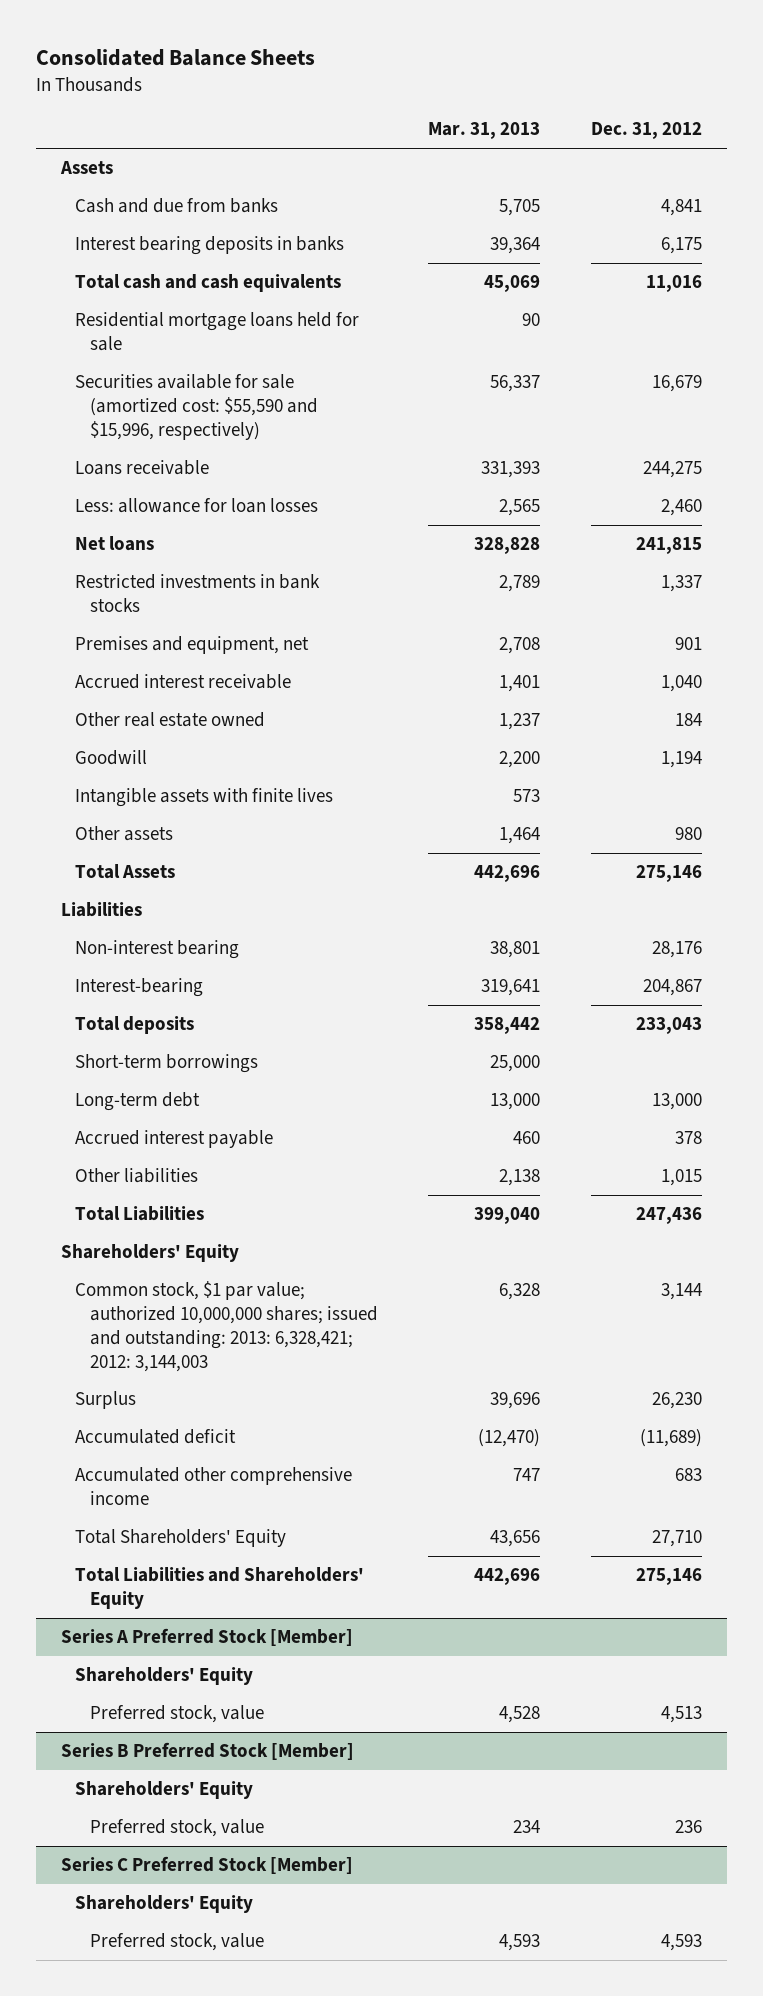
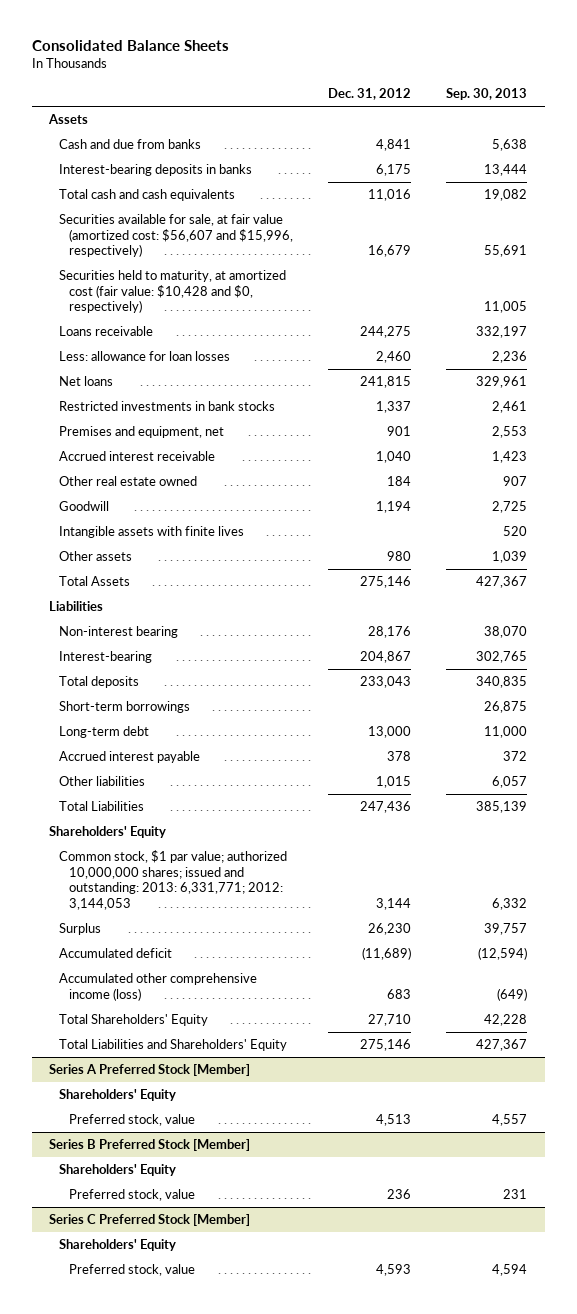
[428,122,541,140] Mar. 31, 2013 -> none
none -> [446,88,528,101] Sep. 30, 2013
[75,236,345,256] Interest bearing deposits in banks -> [59,164,253,177] Interest-bearing deposits in banks
[75,312,360,352] Residential mortgage loans held for sale -> none
[75,374,318,440] Securities available for sale (amortized cost: $55,590 and $15,996, respectively) -> [59,214,293,258] Securities available for sale, at fair value (amortized cost: $56,607 and $15,996, respectively)
none -> [59,270,287,314] Securities held to maturity, at amortized cost (fair value: $10,428 and $0, respectively)
[75,1281,378,1372] Common stock, $1 par value; authorized 10,000,000 shares; issued and outstanding: 2013: 6,328,421; 2012: 3,144,003 -> [59,850,288,910] Common stock, $1 par value; authorized 10,000,000 shares; issued and outstanding: 2013: 6,331,771; 2012: 3,144,053
[75,1467,353,1506] Accumulated other comprehensive income -> [59,973,258,1001] Accumulated other comprehensive income (loss)

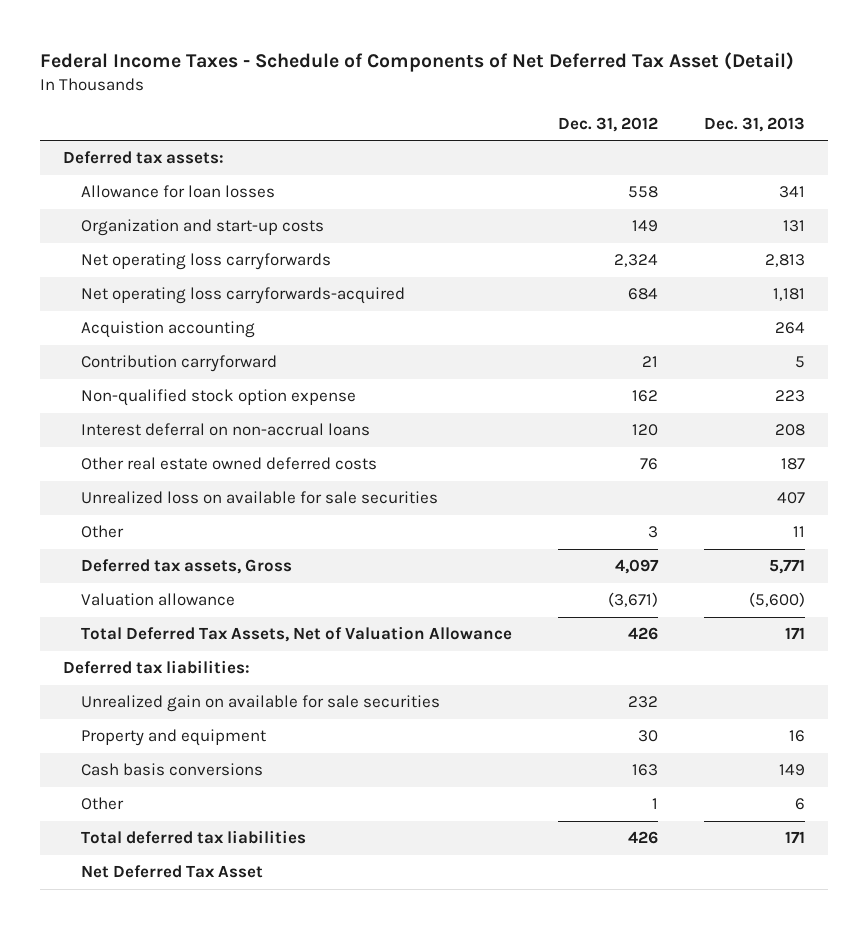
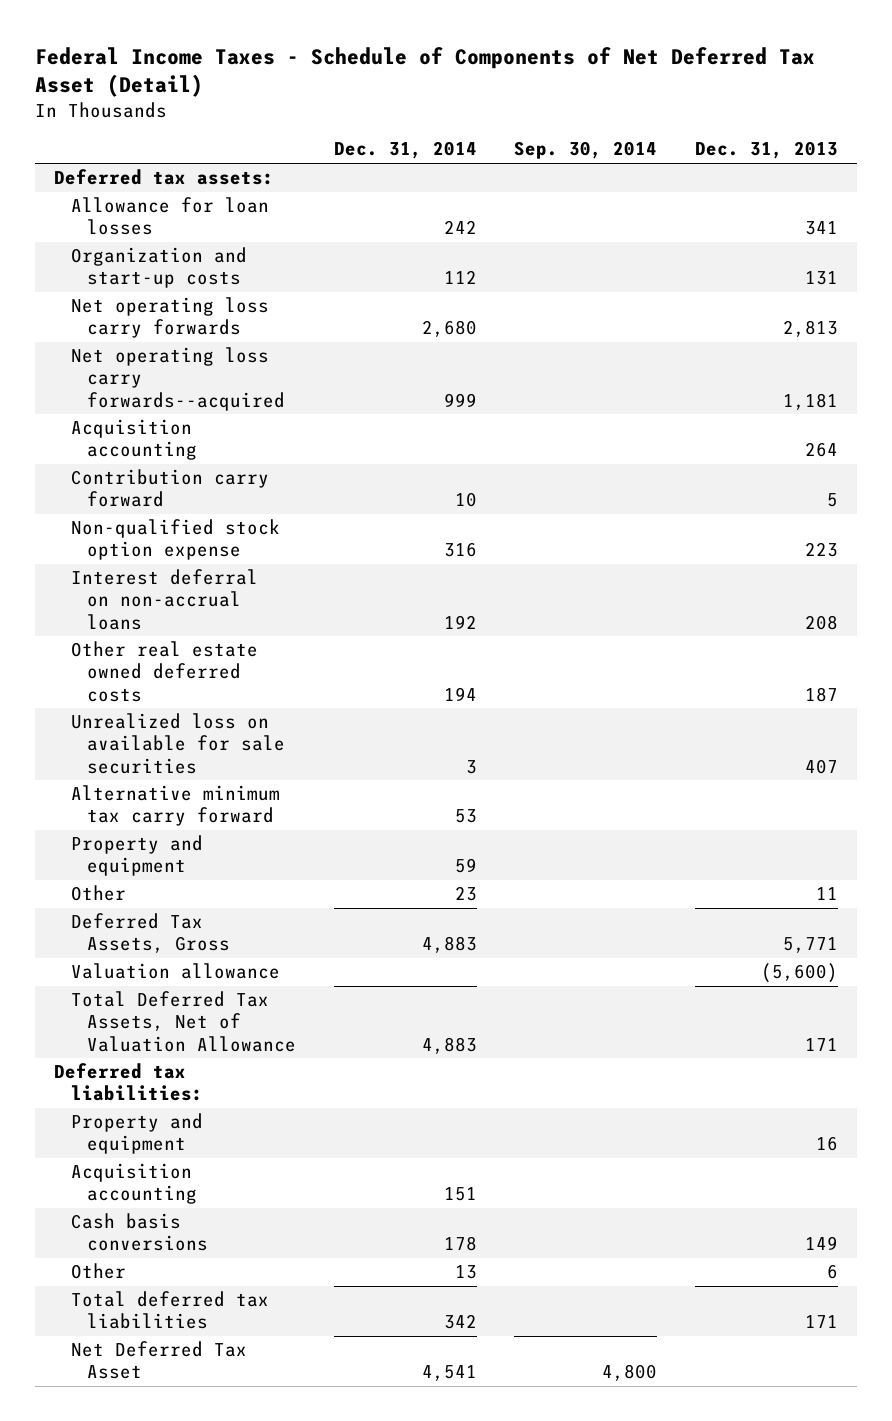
[557,116,658,132] Dec. 31, 2012 -> none
none -> [333,141,477,160] Dec. 31, 2014
none -> [514,141,658,160] Sep. 30, 2014
[81,253,332,271] Net operating loss carryforwards -> [70,297,269,339] Net operating loss carry forwards
[81,287,406,305] Net operating loss carryforwards-acquired -> [70,347,286,411] Net operating loss carry forwards--acquired
[81,321,256,339] Acquistion accounting -> [70,419,198,461] Acquisition accounting
[81,355,278,373] Contribution carryforward -> [70,469,269,508] Contribution carry forward
none -> [70,785,280,827] Alternative minimum tax carry forward
none -> [70,835,203,877] Property and equipment
[81,559,293,575] Deferred tax assets, Gross -> [70,913,231,954] Deferred Tax Assets, Gross
[81,695,441,713] Unrealized gain on available for sale securities -> none
none -> [70,1163,198,1205] Acquisition accounting

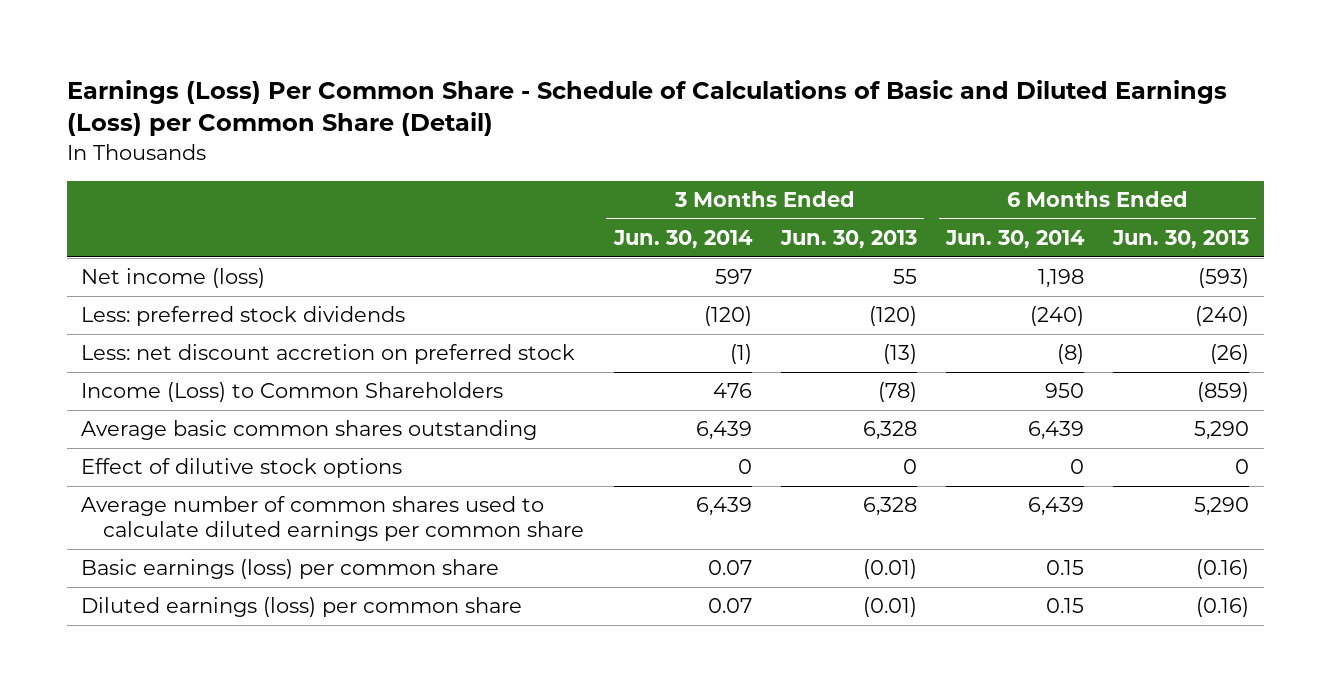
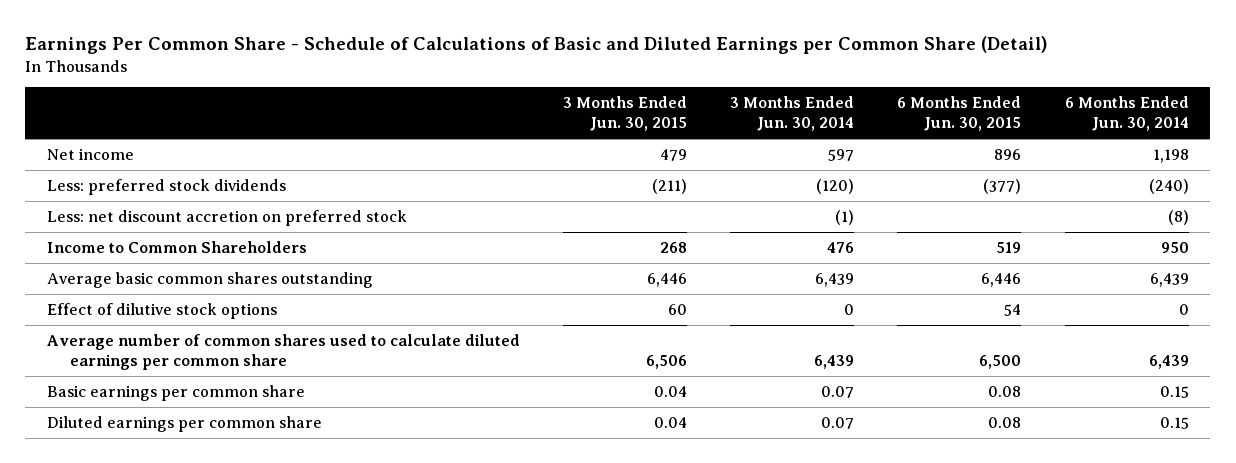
[66,80,1227,137] Earnings (Loss) Per Common Share - Schedule of Calculations of Basic and Diluted Earnings (Loss) per Common Share (Detail) -> [25,36,1049,55] Earnings Per Common Share - Schedule of Calculations of Basic and Diluted Earnings per Common Share (Detail)
[779,230,917,250] Jun. 30, 2013 -> none
[1112,230,1250,250] Jun. 30, 2013 -> none
none -> [563,96,688,132] 3 Months Ended Jun. 30, 2015
none -> [897,96,1022,132] 6 Months Ended Jun. 30, 2015
[81,268,266,289] Net income (loss) -> [46,148,134,161] Net income
[81,382,504,403] Income (Loss) to Common Shareholders -> [46,241,307,254] Income to Common Shareholders
[81,559,500,580] Basic earnings (loss) per common share -> [46,385,305,402] Basic earnings per common share
[81,597,523,618] Diluted earnings (loss) per common share -> [46,416,322,433] Diluted earnings per common share

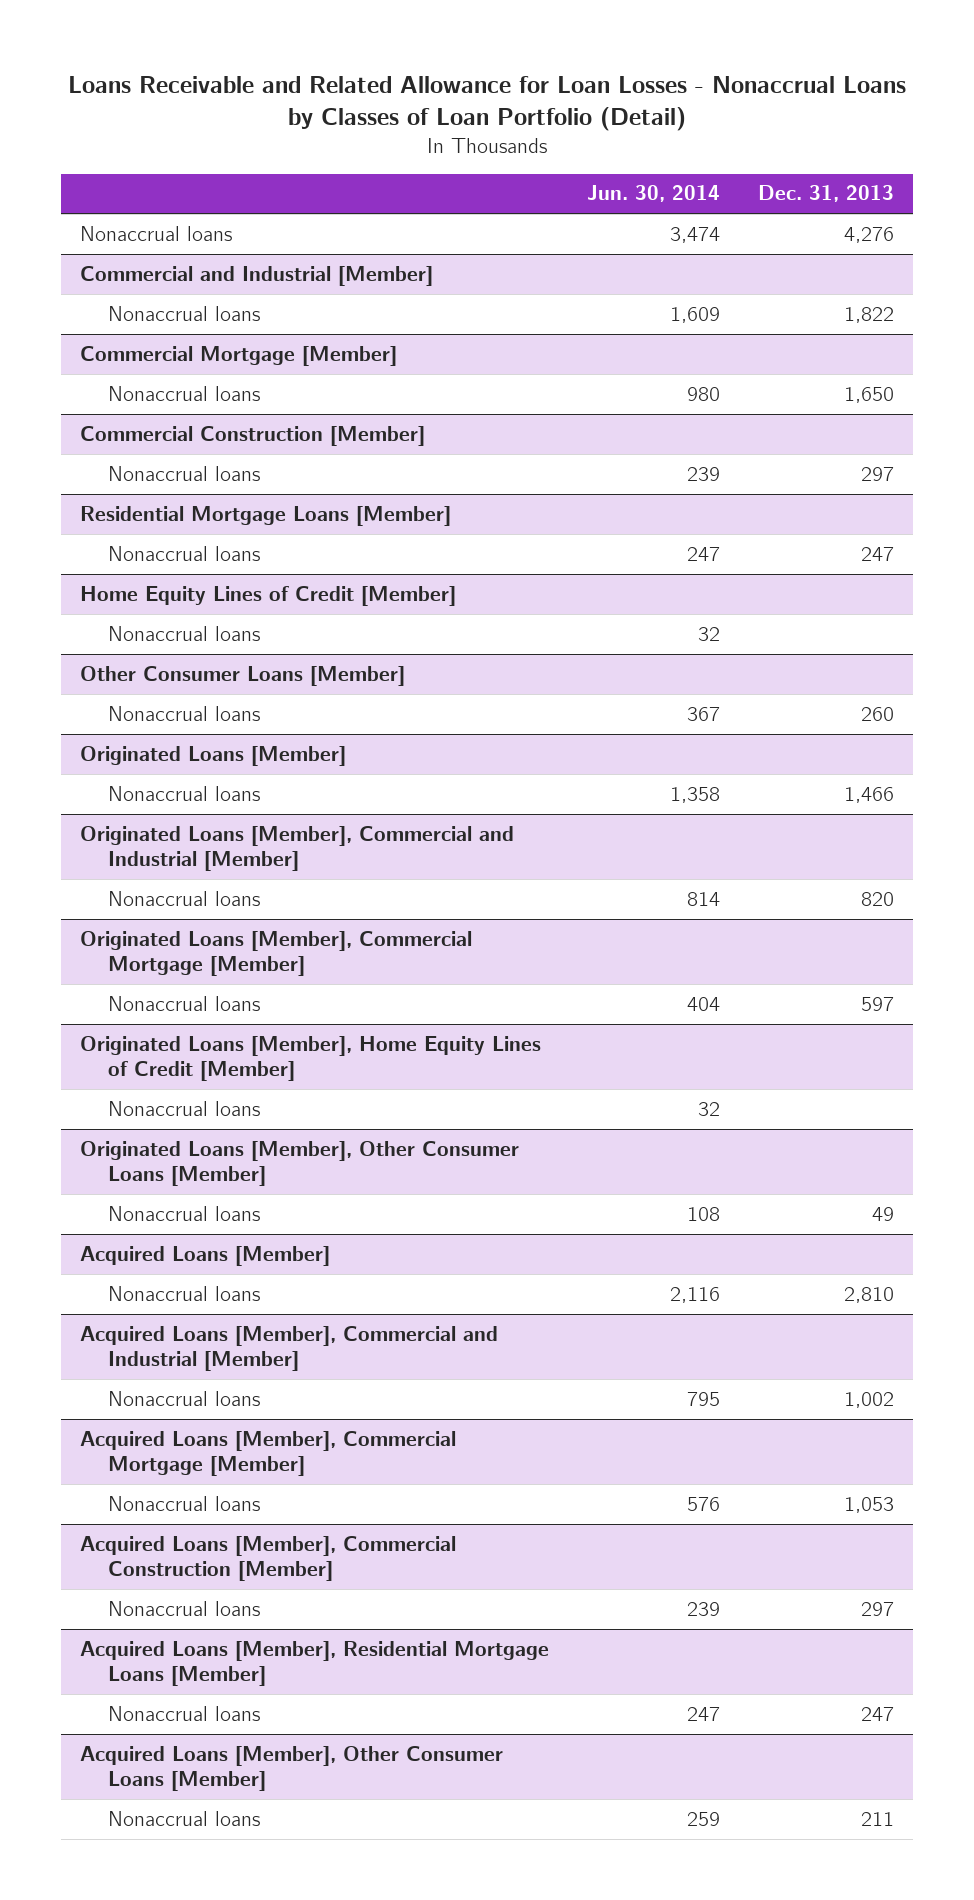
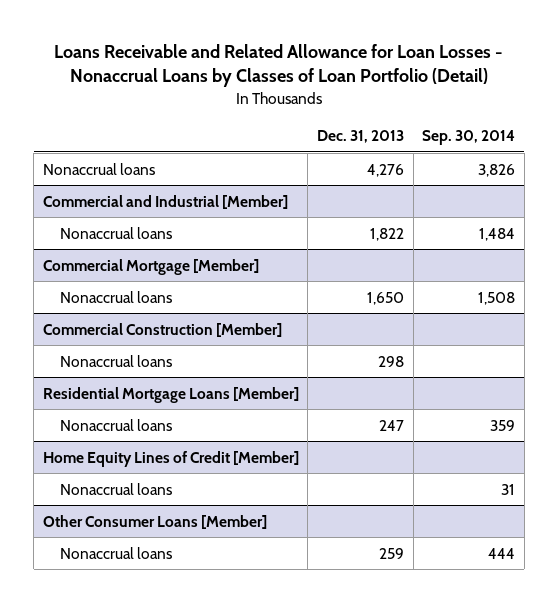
[586,185,720,203] Jun. 30, 2014 -> none
none -> [422,130,516,146] Sep. 30, 2014
[860,466,894,481] 297 -> [377,355,404,367] 298
[79,745,346,766] Originated Loans [Member] -> none
[108,785,261,801] Nonaccrual loans -> none
[79,825,514,871] Originated Loans [Member], Commercial and Industrial [Member] -> none
[108,890,261,906] Nonaccrual loans -> none
[79,930,472,976] Originated Loans [Member], Commercial Mortgage [Member] -> none
[108,995,261,1011] Nonaccrual loans -> none
[79,1035,541,1081] Originated Loans [Member], Home Equity Lines of Credit [Member] -> none
[108,1100,261,1116] Nonaccrual loans -> none
[79,1140,519,1186] Originated Loans [Member], Other Consumer Loans [Member] -> none
[108,1205,261,1221] Nonaccrual loans -> none
[79,1245,330,1266] Acquired Loans [Member] -> none
[108,1285,261,1301] Nonaccrual loans -> none
[79,1325,498,1371] Acquired Loans [Member], Commercial and Industrial [Member] -> none
[108,1390,261,1406] Nonaccrual loans -> none
[79,1430,456,1476] Acquired Loans [Member], Commercial Mortgage [Member] -> none
[108,1495,261,1511] Nonaccrual loans -> none
[79,1535,456,1581] Acquired Loans [Member], Commercial Construction [Member] -> none
[108,1600,261,1616] Nonaccrual loans -> none
[79,1640,549,1686] Acquired Loans [Member], Residential Mortgage Loans [Member] -> none
[108,1705,261,1721] Nonaccrual loans -> none
[79,1745,503,1791] Acquired Loans [Member], Other Consumer Loans [Member] -> none
[108,1810,261,1826] Nonaccrual loans -> none
[860,706,894,721] 260 -> [378,547,404,559] 259

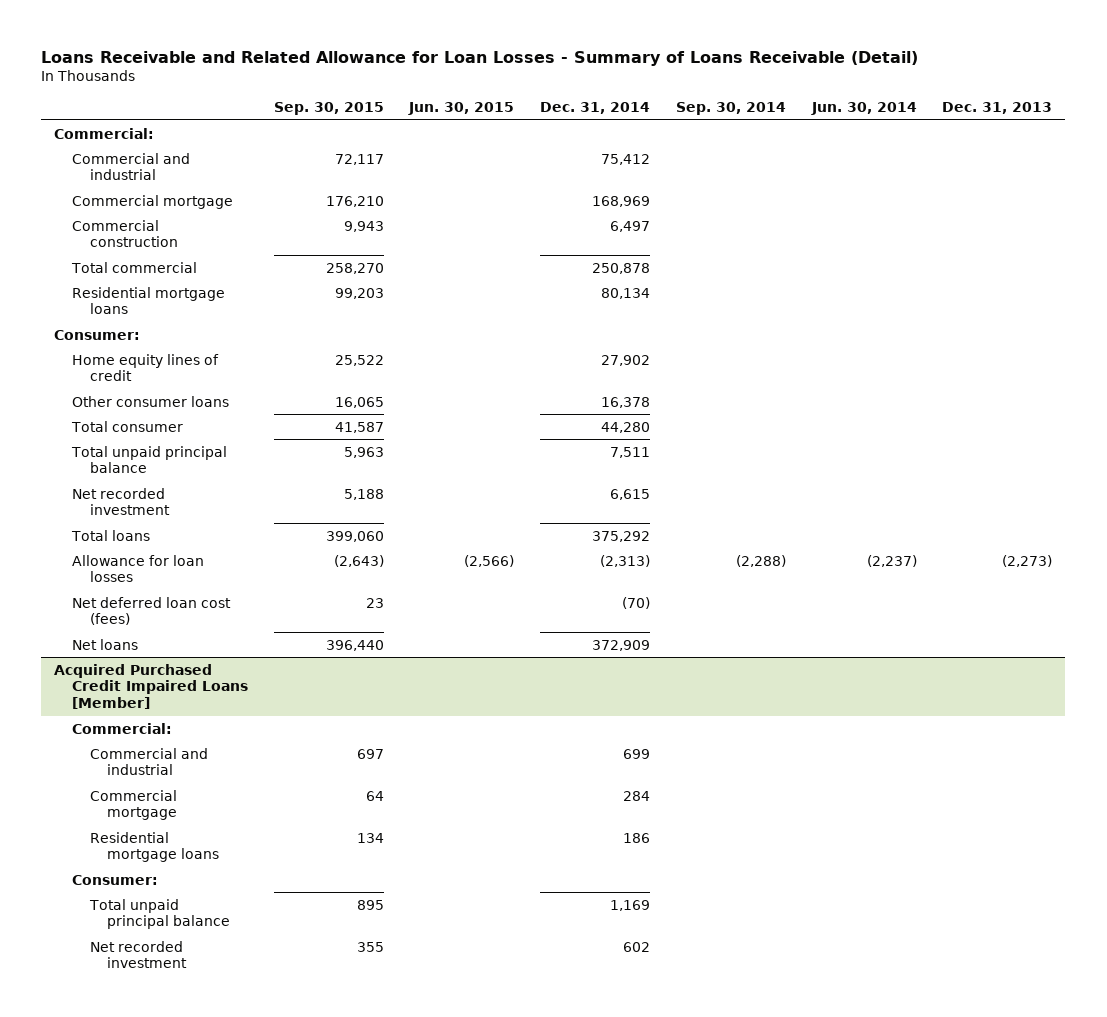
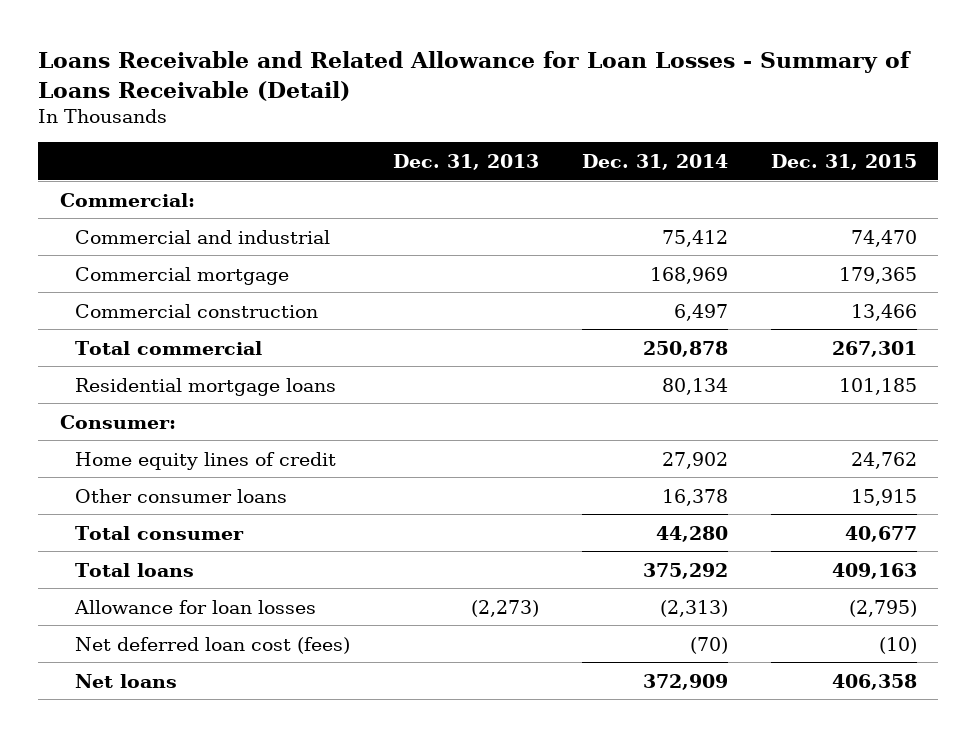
[273,102,384,116] Sep. 30, 2015 -> none
[408,102,515,116] Jun. 30, 2015 -> none
[675,102,786,116] Sep. 30, 2014 -> none
[810,102,917,116] Jun. 30, 2014 -> none
none -> [770,154,917,171] Dec. 31, 2015
[70,445,227,474] Total unpaid principal balance -> none
[71,487,170,516] Net recorded investment -> none
[54,663,248,710] Acquired Purchased Credit Impaired Loans [Member] -> none
[71,722,172,734] Commercial: -> none
[89,747,208,776] Commercial and industrial -> none
[89,789,178,821] Commercial mortgage -> none
[89,831,220,863] Residential mortgage loans -> none
[71,874,158,885] Consumer: -> none
[88,898,231,930] Total unpaid principal balance -> none
[89,940,188,969] Net recorded investment -> none

